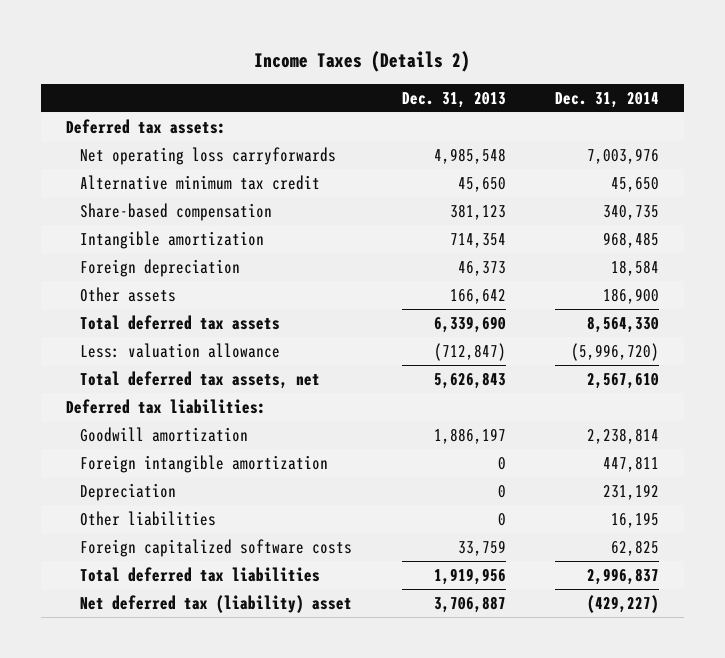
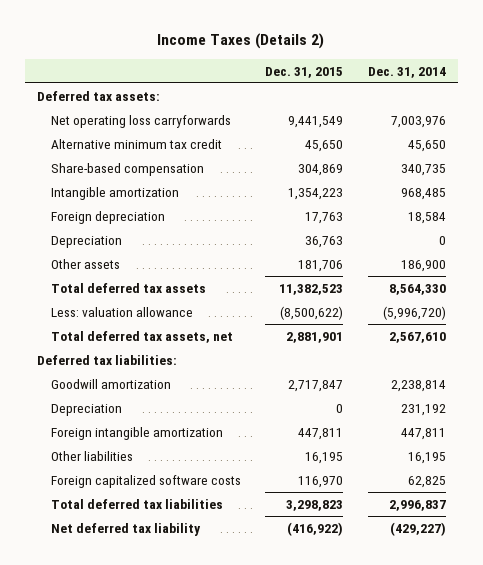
[401,91,506,108] Dec. 31, 2013 -> none
none -> [265,66,344,78] Dec. 31, 2015
none -> [51,235,123,248] Depreciation
[80,454,329,473] Foreign intangible amortization -> [51,426,224,440] Foreign intangible amortization
[80,594,353,613] Net deferred tax (liability) asset -> [51,522,202,536] Net deferred tax liability

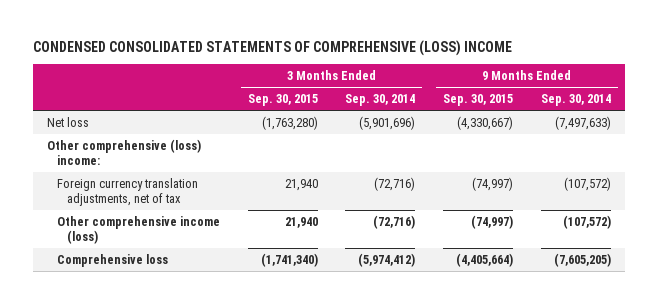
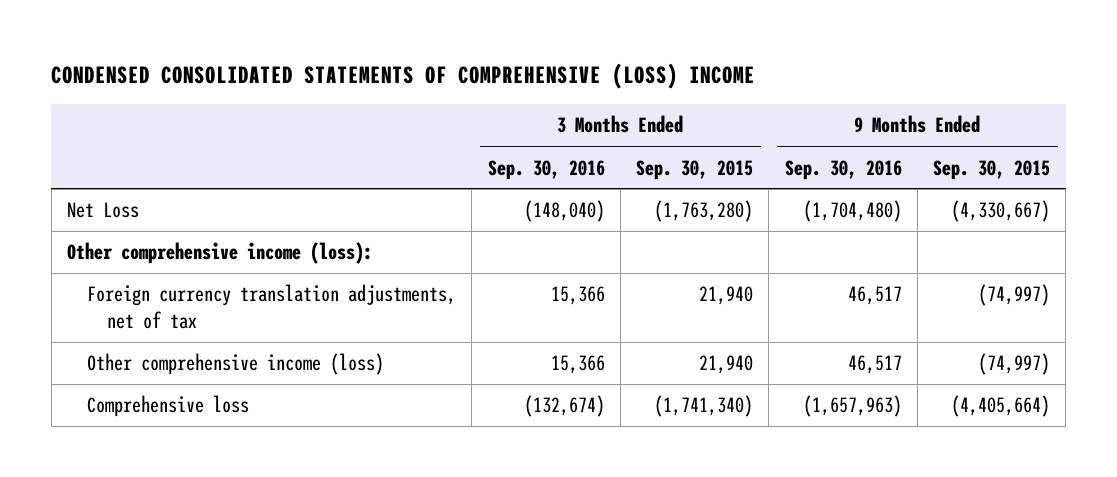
[345,94,416,107] Sep. 30, 2014 -> none
[540,94,611,107] Sep. 30, 2014 -> none
none -> [487,159,605,180] Sep. 30, 2016
none -> [784,159,902,180] Sep. 30, 2016
[46,116,89,127] Net loss -> [67,202,140,219] Net Loss
[46,138,201,166] Other comprehensive (loss) income: -> [67,242,374,265] Other comprehensive income (loss):

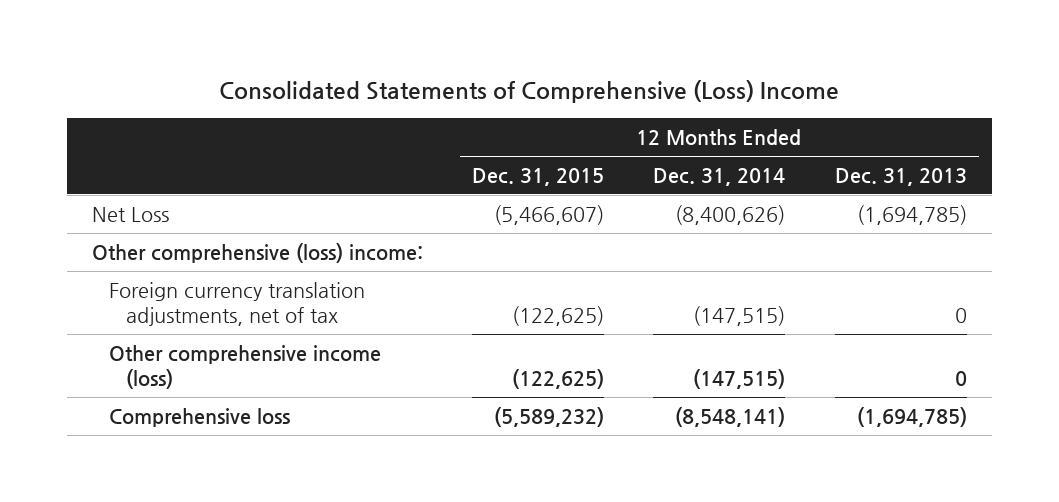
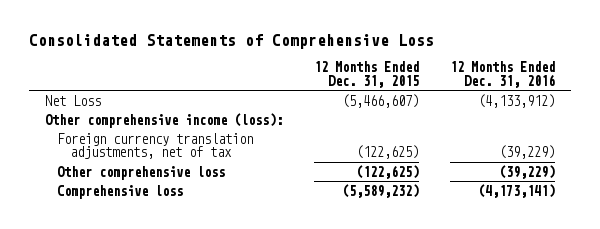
[219,80,840,104] Consolidated Statements of Comprehensive (Loss) Income -> [29,34,435,50] Consolidated Statements of Comprehensive Loss
[653,167,786,186] Dec. 31, 2014 -> none
[834,167,967,186] Dec. 31, 2013 -> none
none -> [450,61,556,88] 12 Months Ended Dec. 31, 2016
[91,242,423,263] Other comprehensive (loss) income: -> [44,112,283,128] Other comprehensive income (loss):
[108,344,381,390] Other comprehensive income (loss) -> [57,165,226,180] Other comprehensive loss

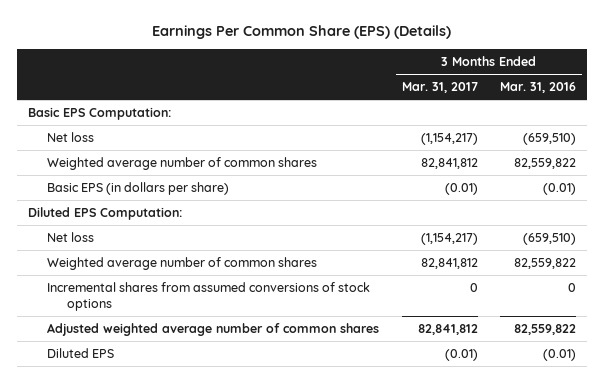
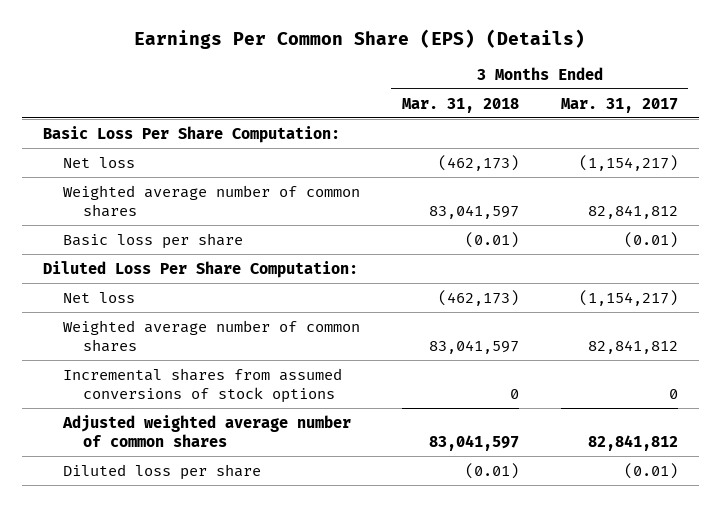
[499,82,576,94] Mar. 31, 2016 -> none
none -> [401,97,519,113] Mar. 31, 2018
[27,107,171,121] Basic EPS Computation: -> [42,125,340,143] Basic Loss Per Share Computation:
[47,182,230,196] Basic EPS (in dollars per share) -> [62,232,243,249] Basic loss per share
[27,207,182,221] Diluted EPS Computation: -> [42,260,358,278] Diluted Loss Per Share Computation:
[47,348,115,359] Diluted EPS -> [62,463,261,480] Diluted loss per share

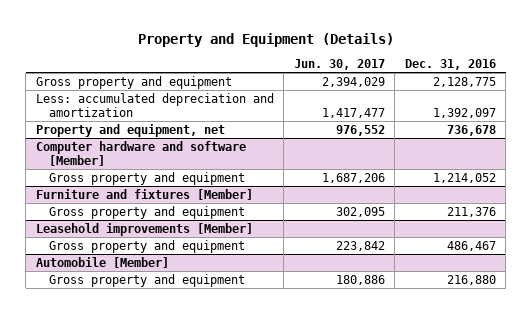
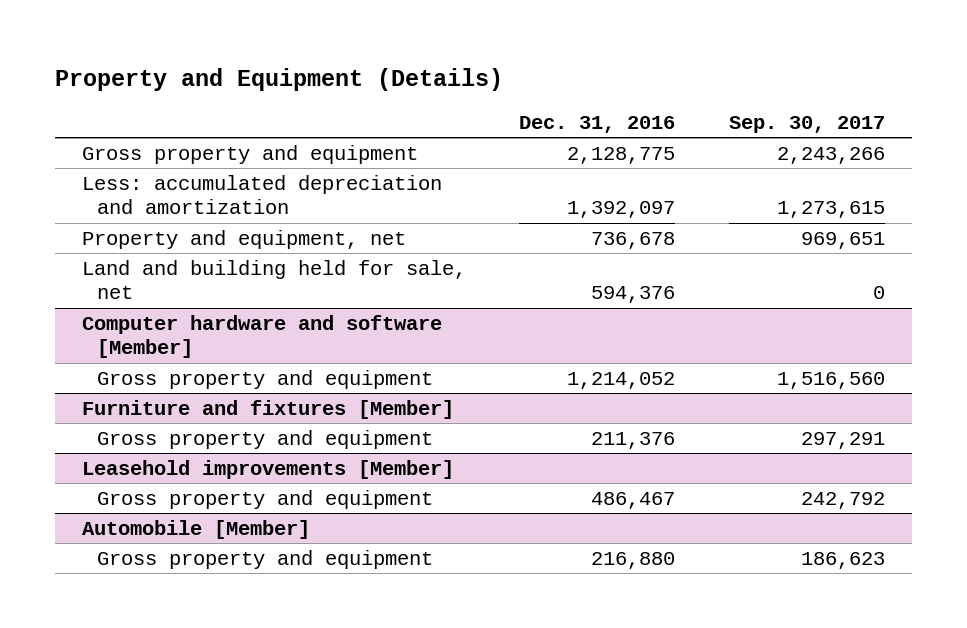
[293,58,385,70] Jun. 30, 2017 -> none
none -> [729,115,886,133] Sep. 30, 2017
none -> [81,259,466,300] Land and building held for sale, net

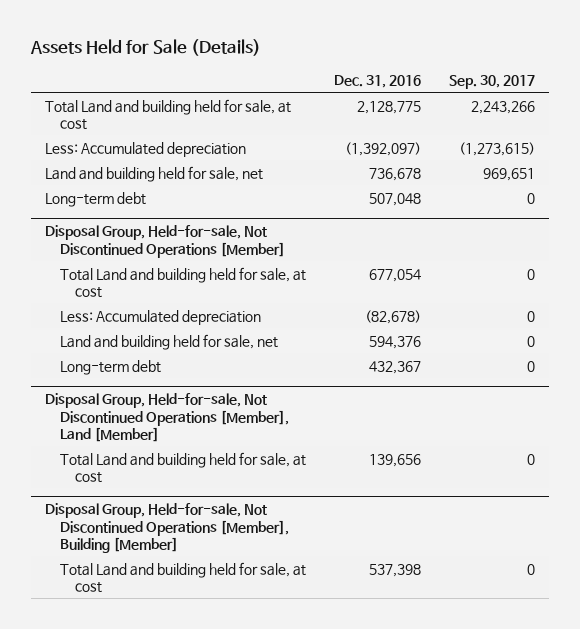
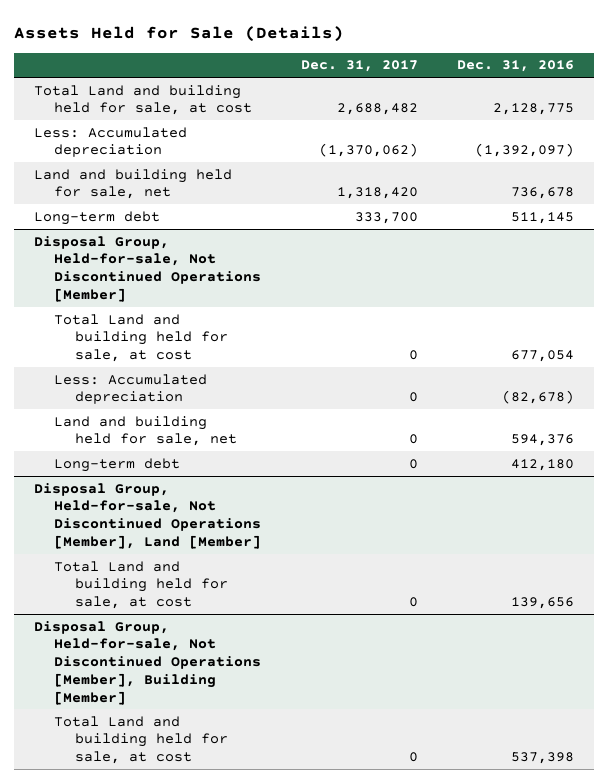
[449,74,536,89] Sep. 30, 2017 -> none
none -> [300,60,418,73] Dec. 31, 2017
[369,192,422,206] 507,048 -> [511,211,575,224] 511,145
[369,360,422,374] 432,367 -> [511,458,575,471] 412,180

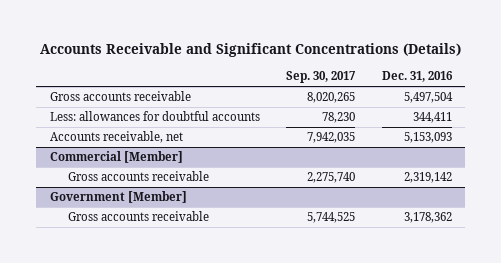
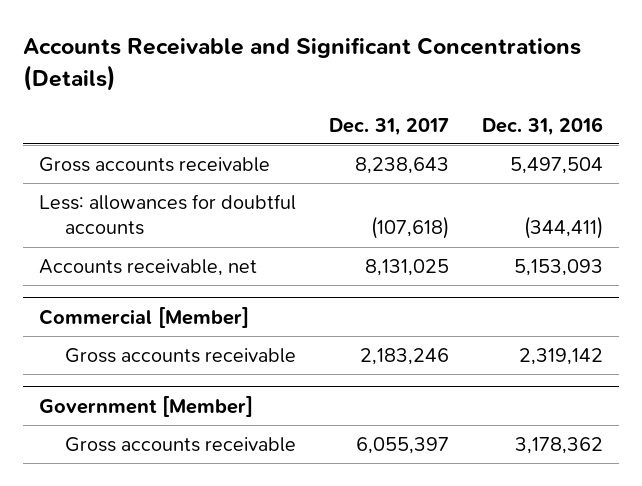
[286,71,357,84] Sep. 30, 2017 -> none
none -> [328,117,449,136] Dec. 31, 2017
[412,112,452,124] 344,411 -> [523,216,603,240] (344,411)

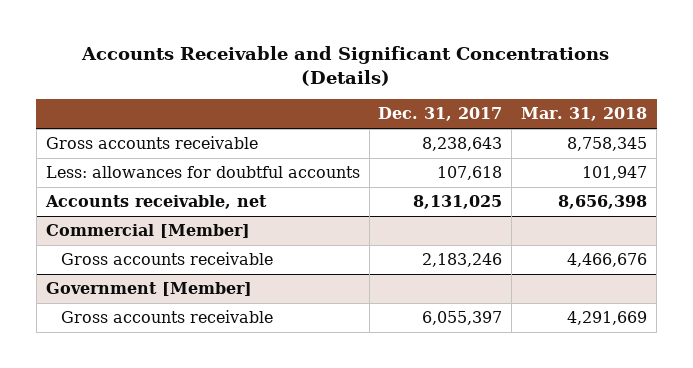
[481,116,603,136] Dec. 31, 2016 -> none
none -> [521,107,648,122] Mar. 31, 2018
[370,216,449,240] (107,618) -> [437,166,503,181] 107,618

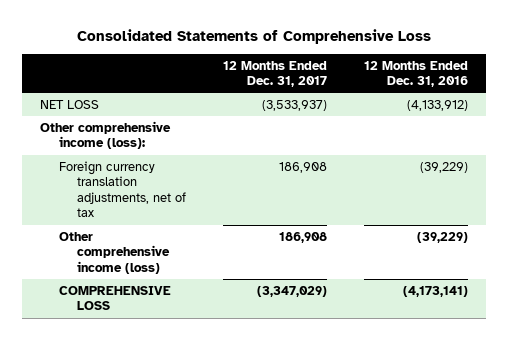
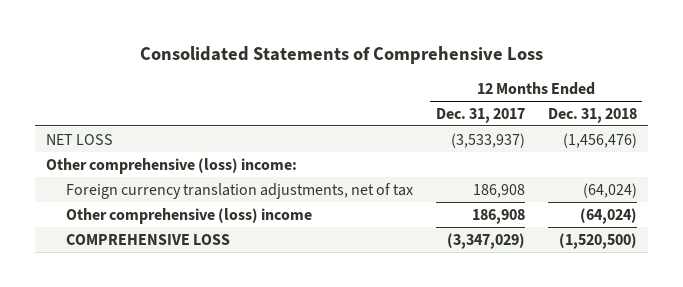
[363,60,468,88] 12 Months Ended Dec. 31, 2016 -> none
none -> [547,107,637,123] Dec. 31, 2018
[40,120,172,150] Other comprehensive income (loss): -> [46,157,298,174] Other comprehensive (loss) income:
[58,231,170,274] Other comprehensive income (loss) -> [66,207,313,224] Other comprehensive (loss) income

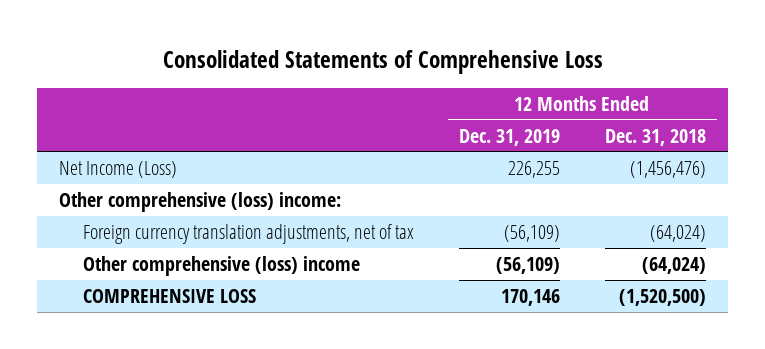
[435,107,525,123] Dec. 31, 2017 -> none
none -> [458,128,560,146] Dec. 31, 2019
[46,133,114,145] NET LOSS -> [59,160,178,178] Net Income (Loss)

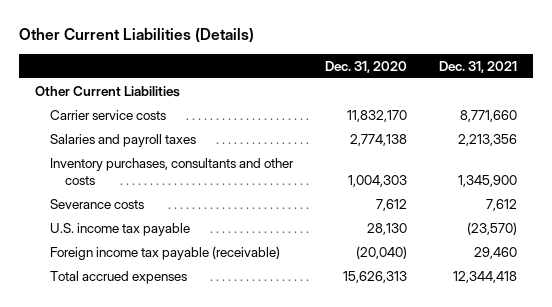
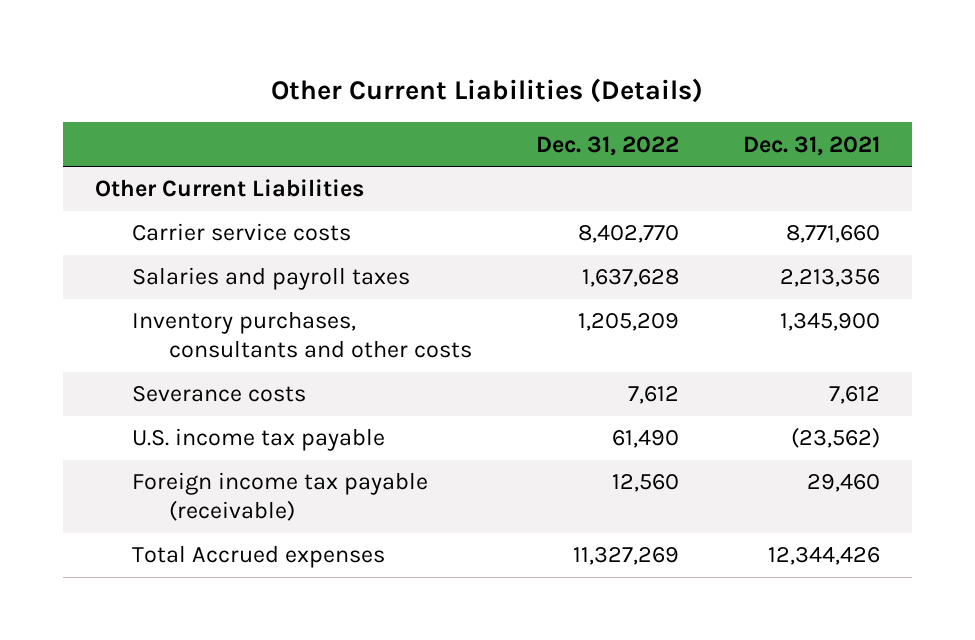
[325,60,408,73] Dec. 31, 2020 -> none
none -> [535,135,679,156] Dec. 31, 2022
[466,221,517,235] (23,570) -> [790,427,880,449] (23,562)
[50,270,188,284] Total accrued expenses -> [131,545,385,569] Total Accrued expenses
[452,270,517,283] 12,344,418 -> [767,547,880,566] 12,344,426

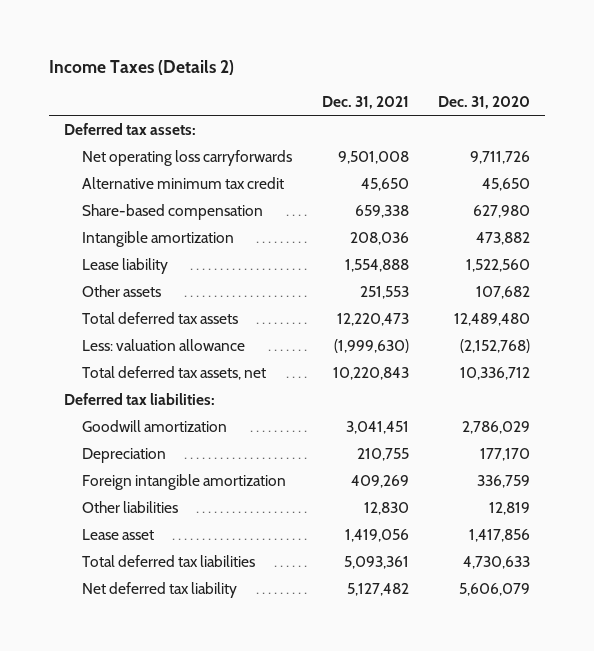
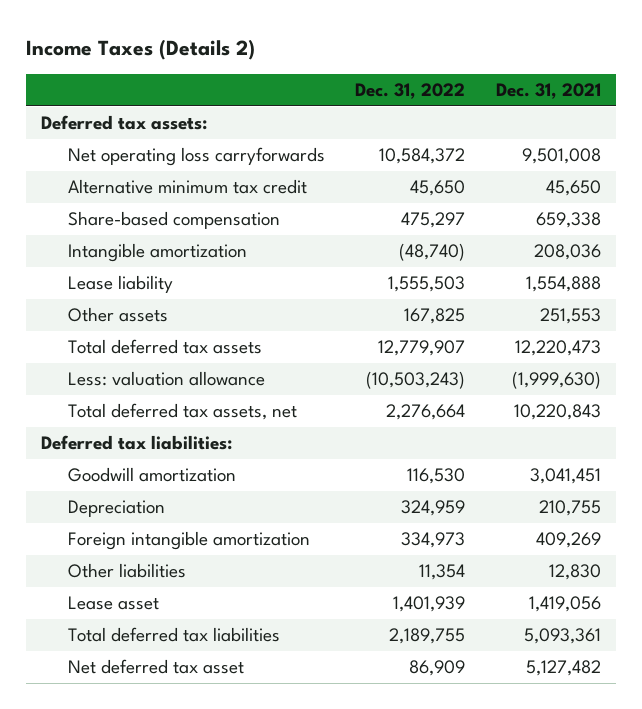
[438,96,531,110] Dec. 31, 2020 -> none
none -> [355,82,466,99] Dec. 31, 2022
[82,581,238,598] Net deferred tax liability -> [68,659,245,675] Net deferred tax asset

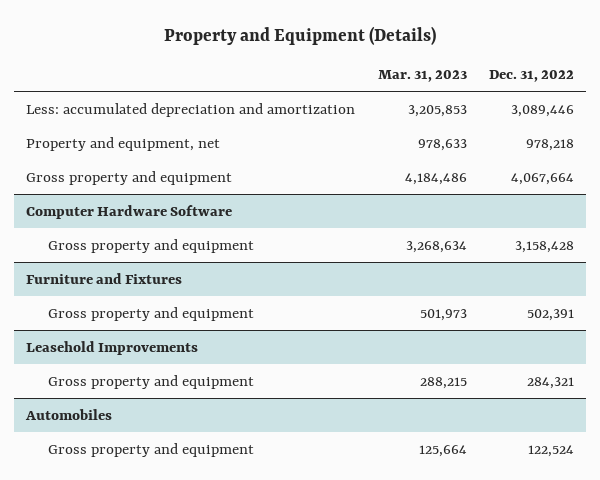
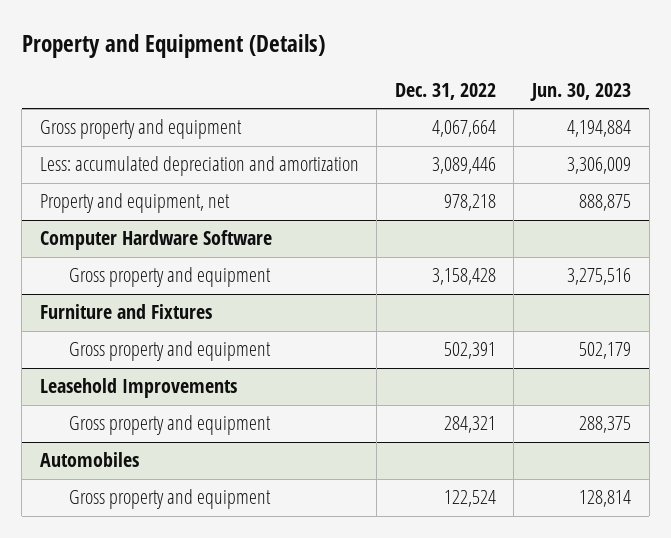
[377,70,467,83] Mar. 31, 2023 -> none
none -> [530,82,632,101] Jun. 30, 2023
[25,170,232,185] Gross property and equipment -> [39,119,242,140] Gross property and equipment

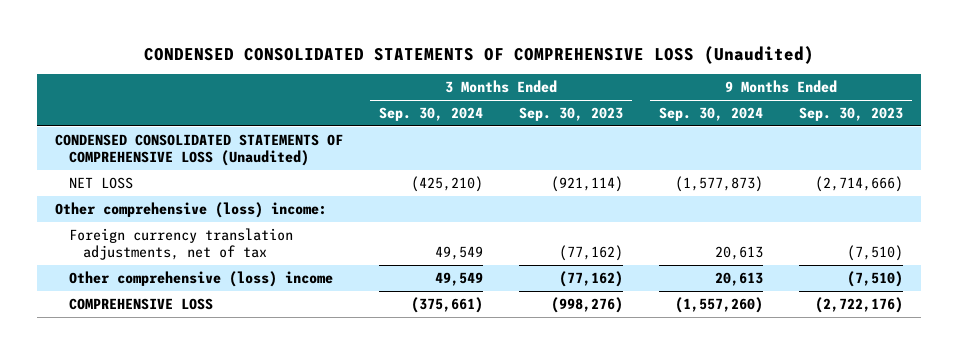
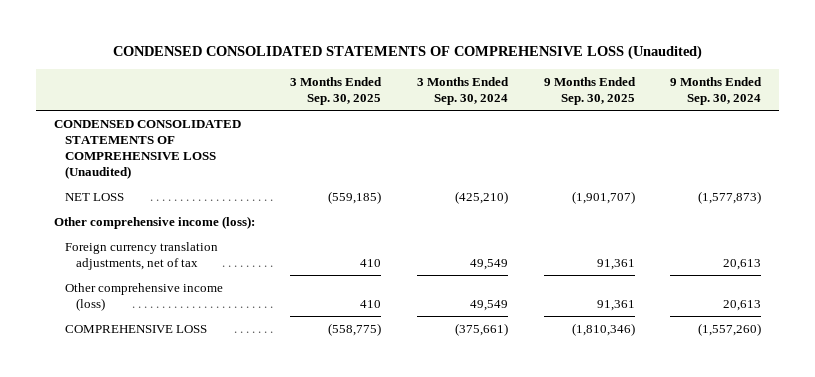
[518,107,623,122] Sep. 30, 2023 -> none
[799,107,904,122] Sep. 30, 2023 -> none
none -> [290,76,383,105] 3 Months Ended Sep. 30, 2025
none -> [543,76,636,105] 9 Months Ended Sep. 30, 2025
[54,202,327,219] Other comprehensive (loss) income: -> [53,215,255,229] Other comprehensive income (loss):
[68,271,333,288] Other comprehensive (loss) income -> [65,282,224,311] Other comprehensive income (loss)

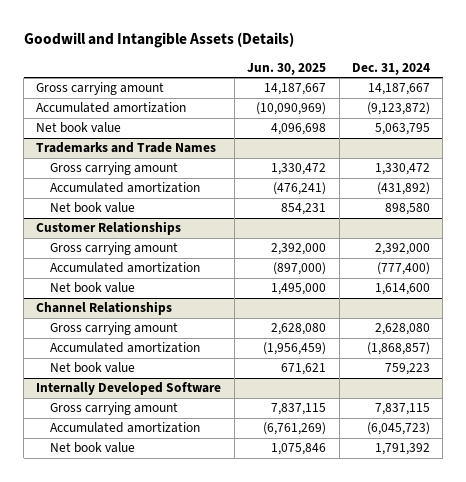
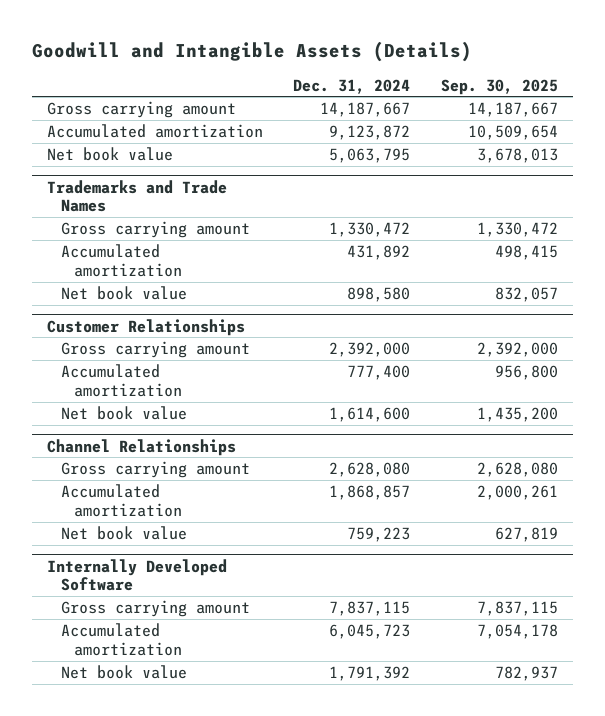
[247,62,327,75] Jun. 30, 2025 -> none
none -> [440,78,558,95] Sep. 30, 2025
[366,102,430,116] (9,123,872) -> [329,125,411,141] 9,123,872
[376,182,430,196] (431,892) -> [347,245,411,261] 431,892
[376,262,430,276] (777,400) -> [347,365,411,381] 777,400
[366,342,430,356] (1,868,857) -> [329,485,411,501] 1,868,857
[366,422,430,436] (6,045,723) -> [329,624,411,640] 6,045,723

